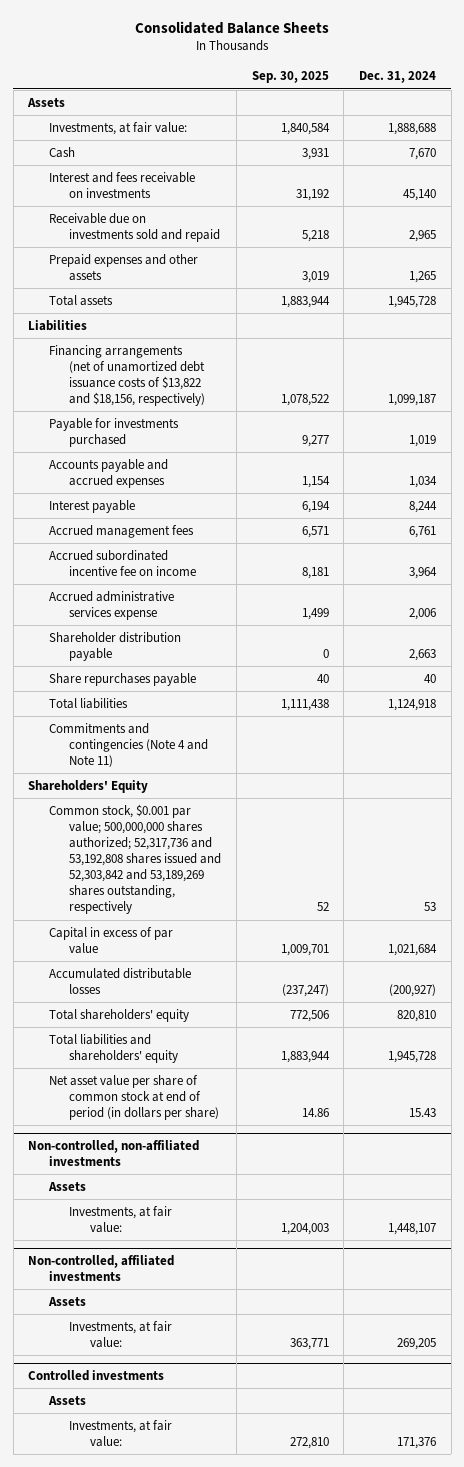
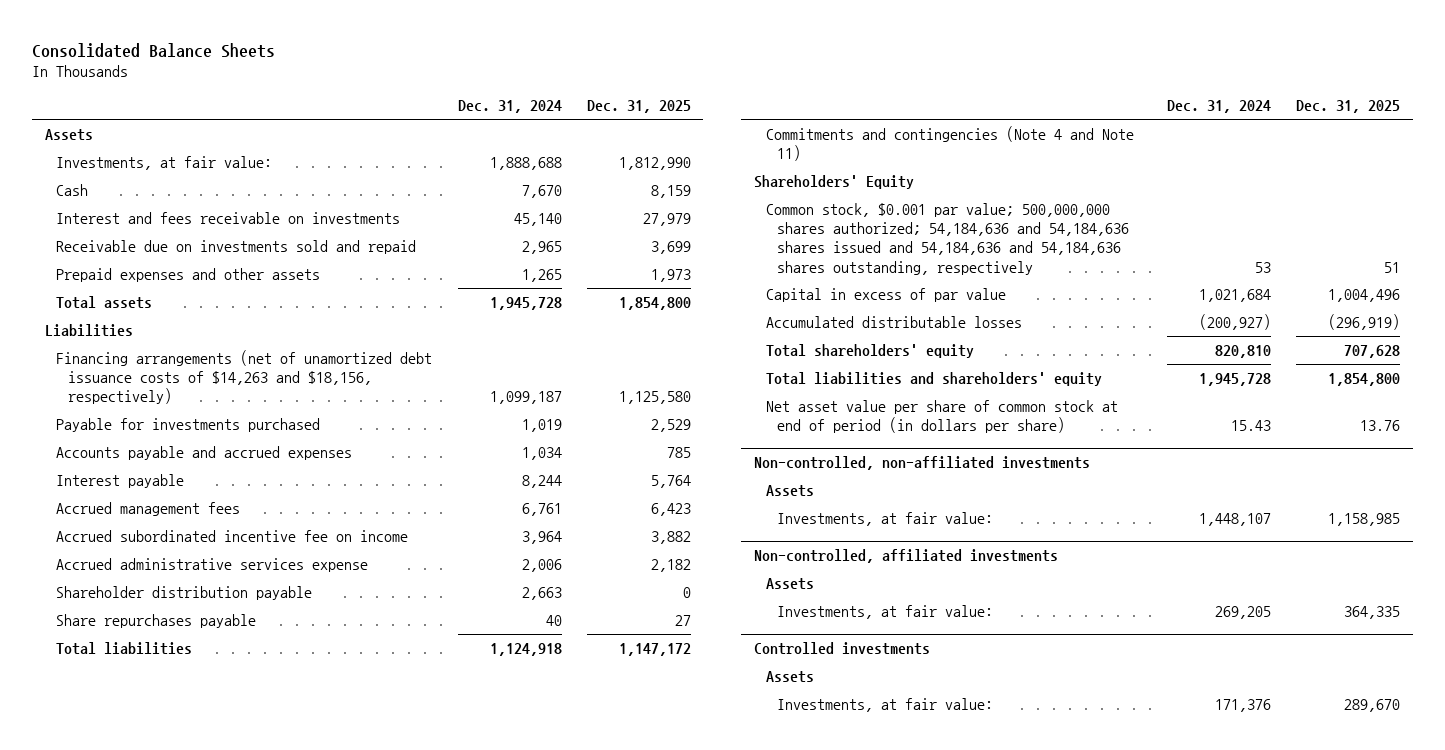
[251,71,329,84] Sep. 30, 2025 -> none
none -> [586,100,691,114] Dec. 31, 2025
[48,344,206,407] Financing arrangements (net of unamortized debt issuance costs of $13,822 and $18,156, respectively) -> [56,349,433,405] Financing arrangements (net of unamortized debt issuance costs of $14,263 and $18,156, respectively)
[48,803,222,915] Common stock, $0.001 par value; 500,000,000 shares authorized; 52,317,736 and 53,192,808 shares issued and 52,303,842 and 53,189,269 shares outstanding, respectively -> [765,202,1130,275] Common stock, $0.001 par value; 500,000,000 shares authorized; 54,184,636 and 54,184,636 shares issued and 54,184,636 and 54,184,636 shares outstanding, respectively

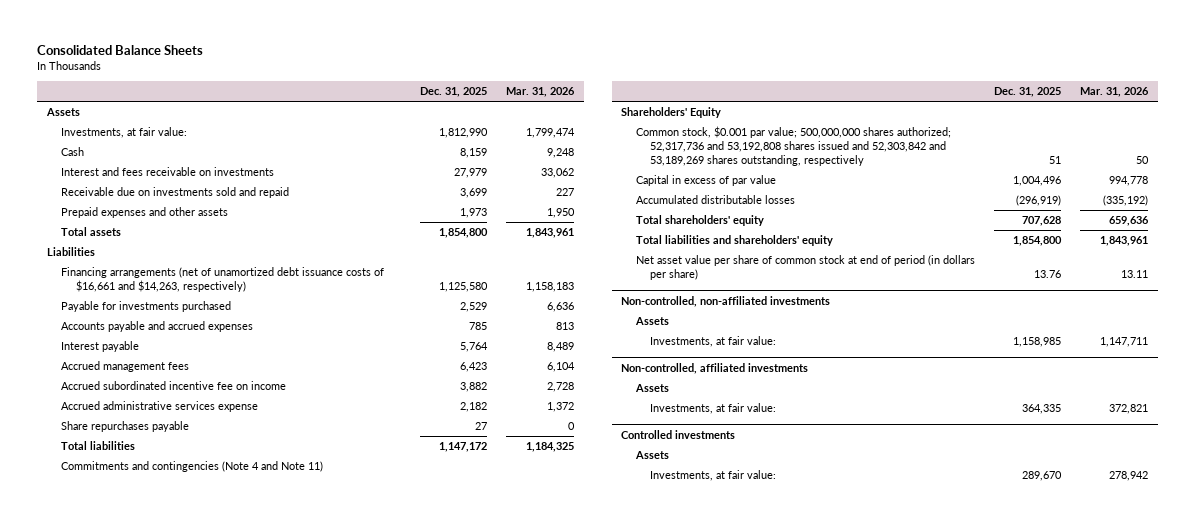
[457,100,562,114] Dec. 31, 2024 -> none
none -> [505,87,575,98] Mar. 31, 2026
[56,349,433,405] Financing arrangements (net of unamortized debt issuance costs of $14,263 and $18,156, respectively) -> [61,267,385,293] Financing arrangements (net of unamortized debt issuance costs of $16,661 and $14,263, respectively)
[56,585,313,600] Shareholder distribution payable -> none
[765,202,1130,275] Common stock, $0.001 par value; 500,000,000 shares authorized; 54,184,636 and 54,184,636 shares issued and 54,184,636 and 54,184,636 shares outstanding, respectively -> [635,126,951,166] Common stock, $0.001 par value; 500,000,000 shares authorized; 52,317,736 and 53,192,808 shares issued and 52,303,842 and 53,189,269 shares outstanding, respectively

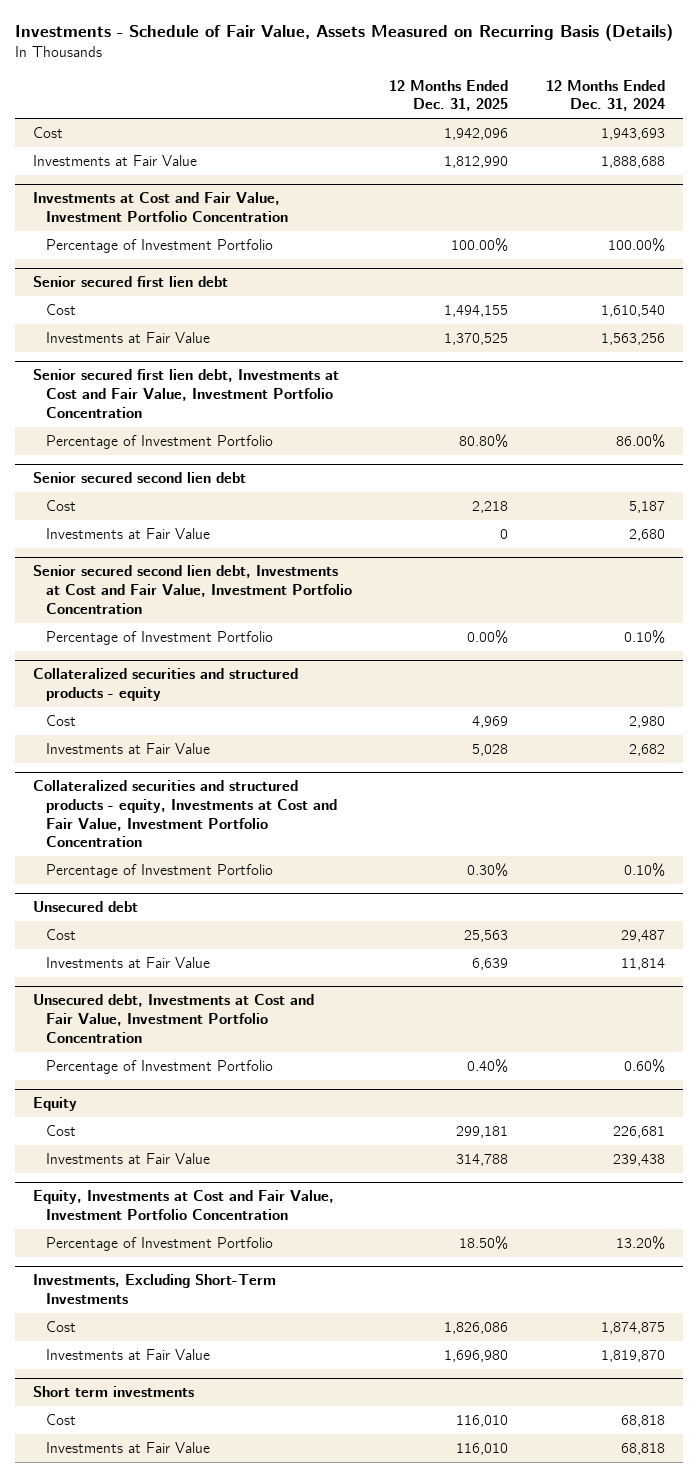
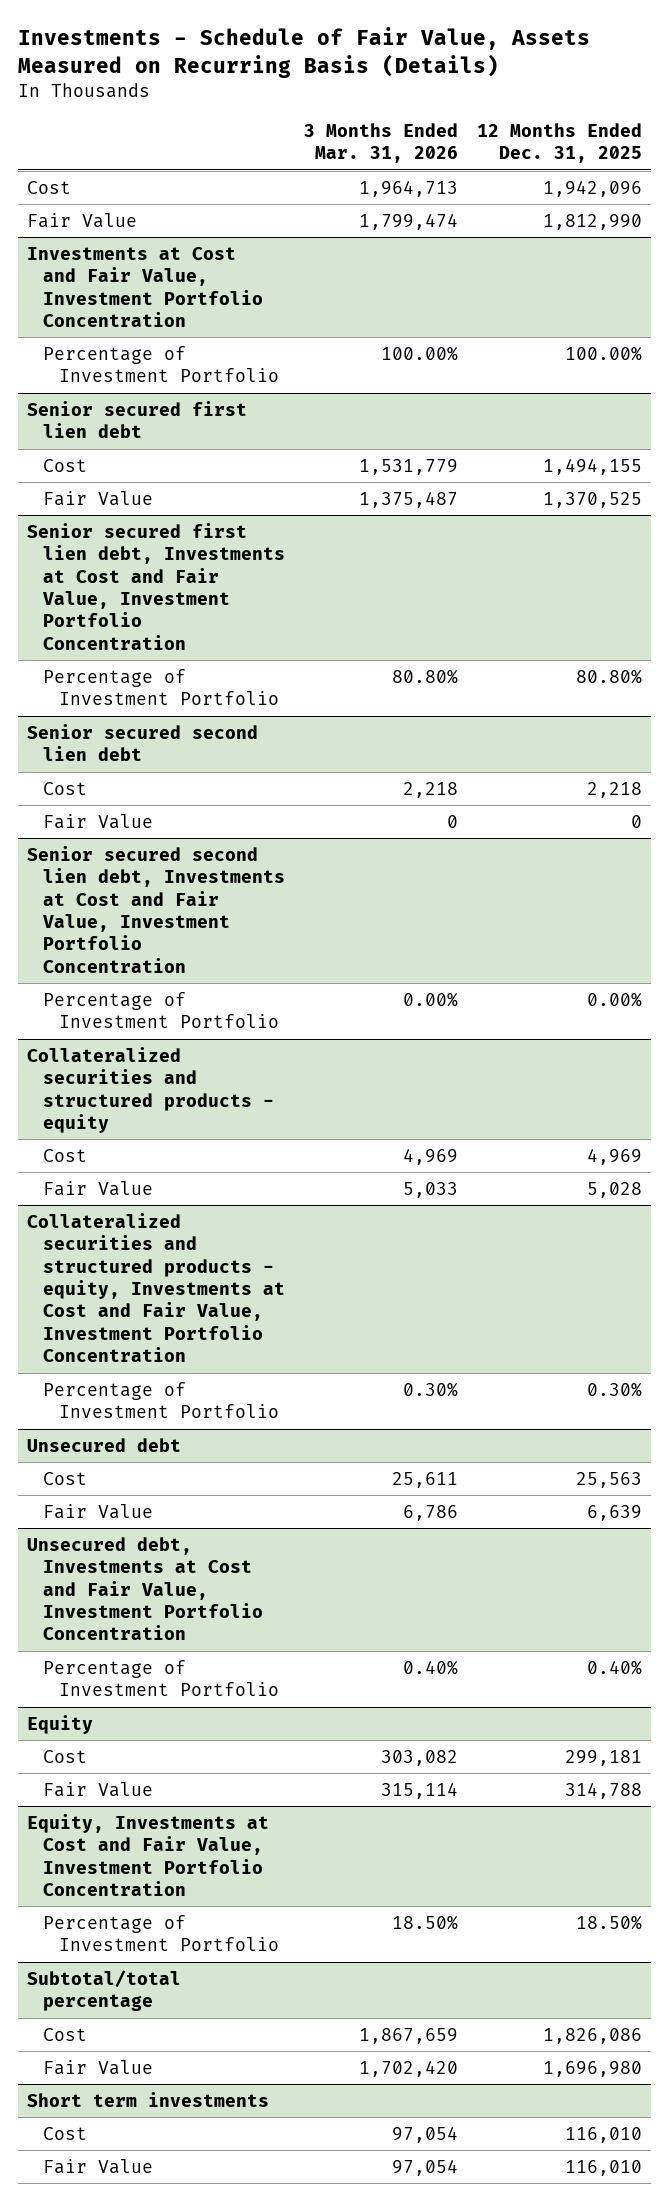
[545,79,665,112] 12 Months Ended Dec. 31, 2024 -> none
none -> [303,122,458,164] 3 Months Ended Mar. 31, 2026
[33,155,198,167] Investments at Fair Value -> [27,212,138,228] Fair Value
[45,332,210,344] Investments at Fair Value -> [43,490,154,506] Fair Value
[45,528,210,540] Investments at Fair Value -> [43,813,154,829] Fair Value
[45,743,210,755] Investments at Fair Value -> [43,1180,154,1196] Fair Value
[45,957,210,969] Investments at Fair Value -> [43,1503,154,1519] Fair Value
[45,1153,210,1165] Investments at Fair Value -> [43,1781,154,1797] Fair Value
[33,1274,277,1305] Investments, Excluding Short-Term Investments -> [27,1969,182,2012] Subtotal/total percentage
[45,1349,210,1361] Investments at Fair Value -> [43,2059,154,2075] Fair Value
[45,1442,210,1454] Investments at Fair Value -> [43,2158,154,2174] Fair Value

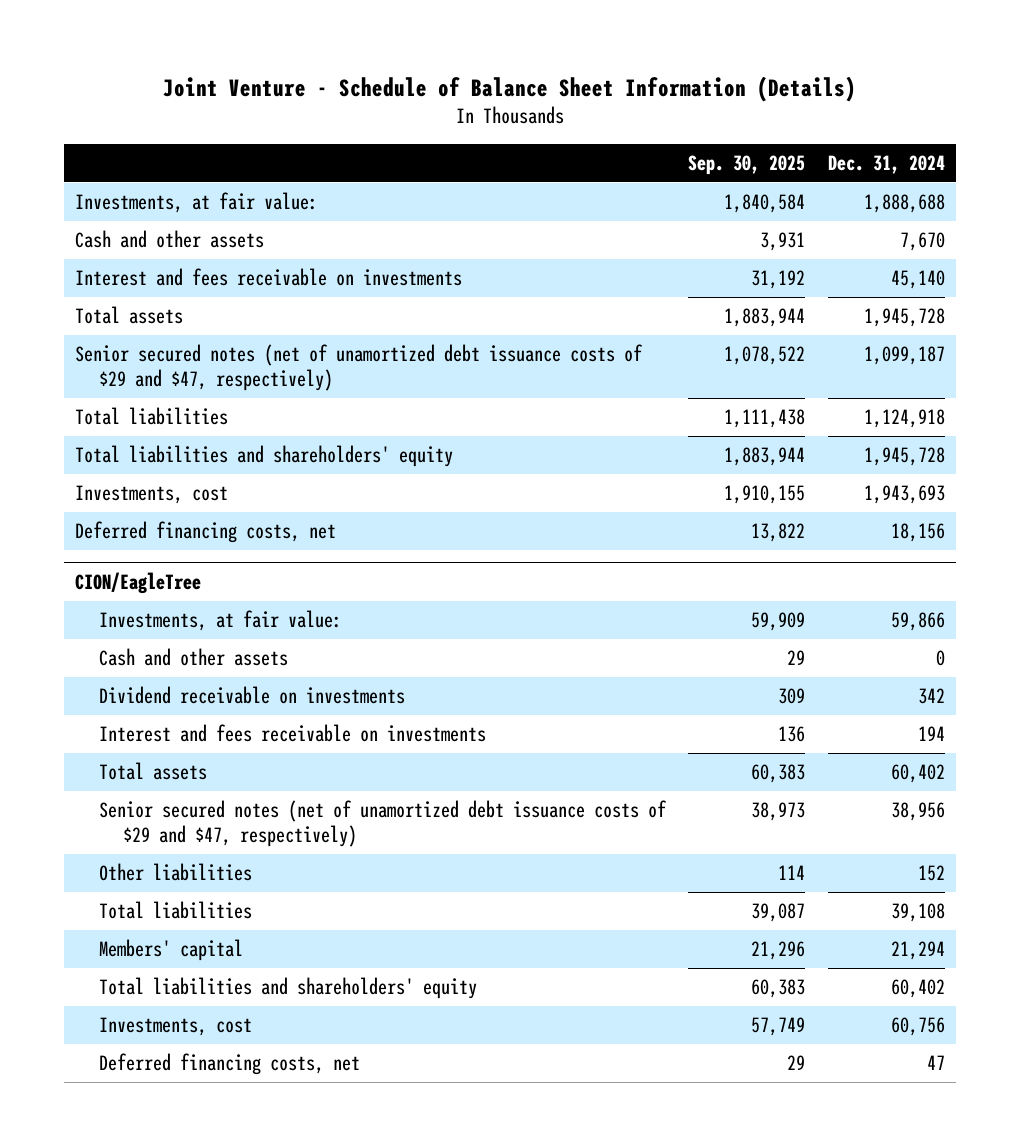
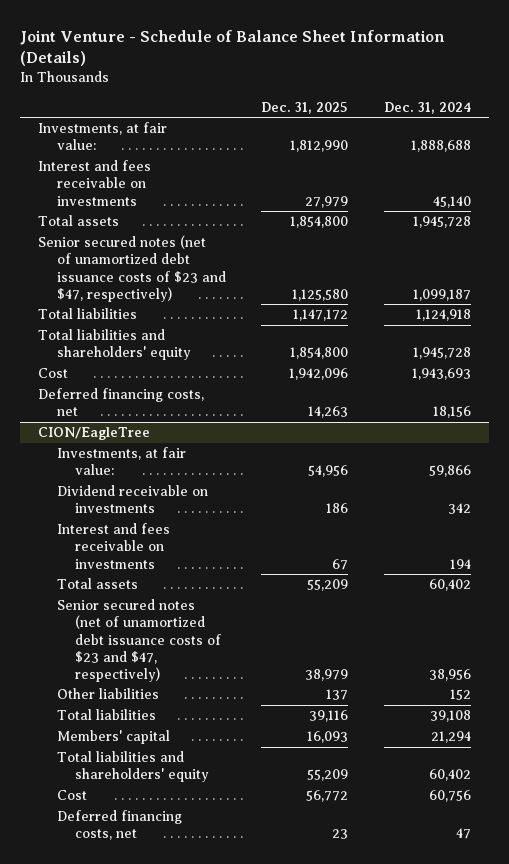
[688,154,806,175] Sep. 30, 2025 -> none
none -> [261,101,349,114] Dec. 31, 2025
[74,230,264,249] Cash and other assets -> none
[74,344,643,392] Senior secured notes (net of unamortized debt issuance costs of $29 and $47, respectively) -> [37,235,226,302] Senior secured notes (net of unamortized debt issuance costs of $23 and $47, respectively)
[74,485,228,505] Investments, cost -> [37,368,68,379] Cost
[98,648,288,667] Cash and other assets -> none
[98,800,667,848] Senior secured notes (net of unamortized debt issuance costs of $29 and $47, respectively) -> [56,599,222,682] Senior secured notes (net of unamortized debt issuance costs of $23 and $47, respectively)
[98,1017,252,1037] Investments, cost -> [56,790,87,801] Cost

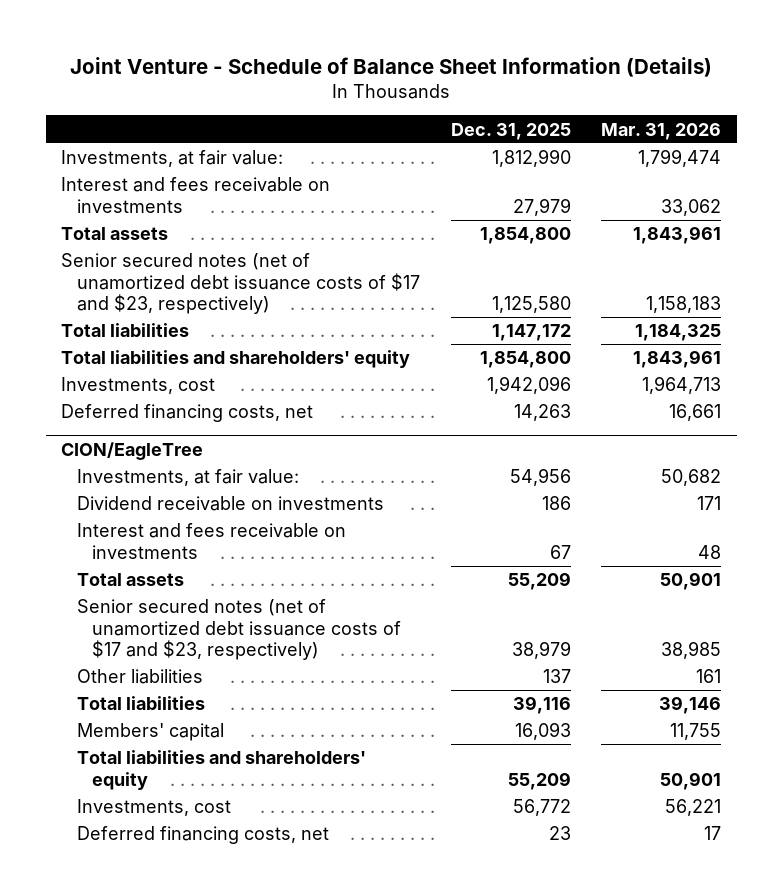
[383,101,471,114] Dec. 31, 2024 -> none
none -> [601,122,722,140] Mar. 31, 2026
[37,235,226,302] Senior secured notes (net of unamortized debt issuance costs of $23 and $47, respectively) -> [61,253,420,314] Senior secured notes (net of unamortized debt issuance costs of $17 and $23, respectively)
[37,368,68,379] Cost -> [61,377,216,395] Investments, cost
[56,599,222,682] Senior secured notes (net of unamortized debt issuance costs of $23 and $47, respectively) -> [76,599,402,660] Senior secured notes (net of unamortized debt issuance costs of $17 and $23, respectively)
[56,790,87,801] Cost -> [76,799,231,817] Investments, cost

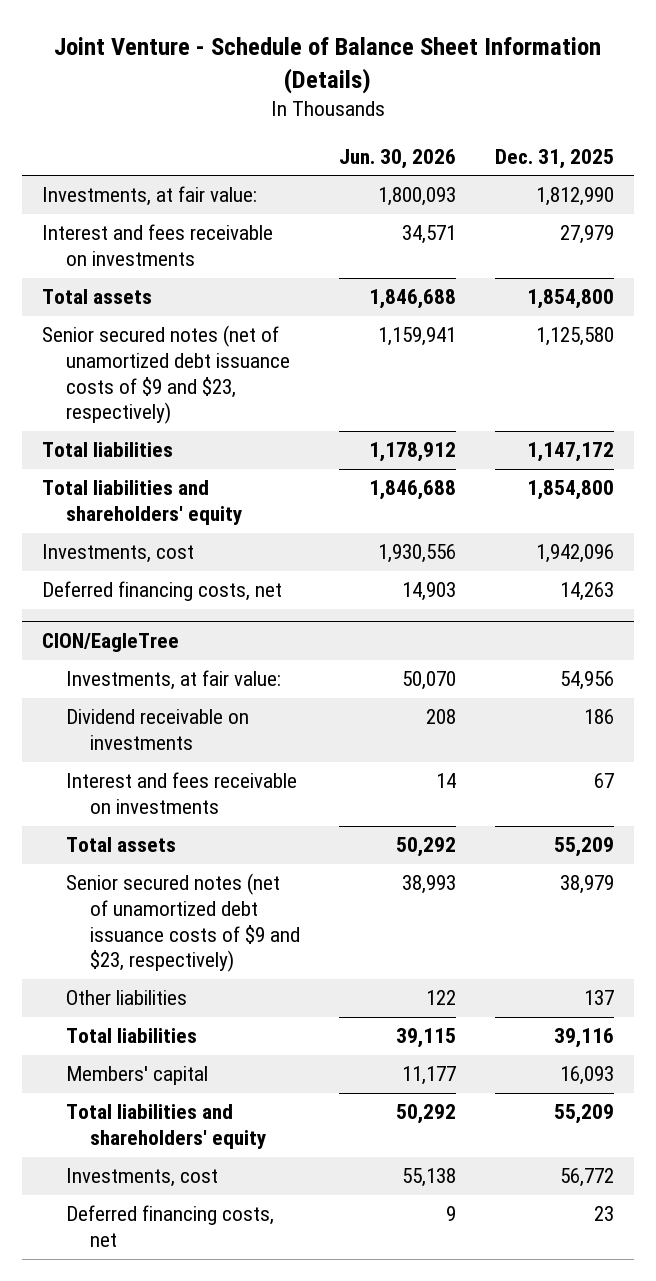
[601,122,722,140] Mar. 31, 2026 -> none
none -> [338,148,456,169] Jun. 30, 2026
[61,253,420,314] Senior secured notes (net of unamortized debt issuance costs of $17 and $23, respectively) -> [42,325,290,425] Senior secured notes (net of unamortized debt issuance costs of $9 and $23, respectively)
[76,599,402,660] Senior secured notes (net of unamortized debt issuance costs of $17 and $23, respectively) -> [65,873,300,973] Senior secured notes (net of unamortized debt issuance costs of $9 and $23, respectively)

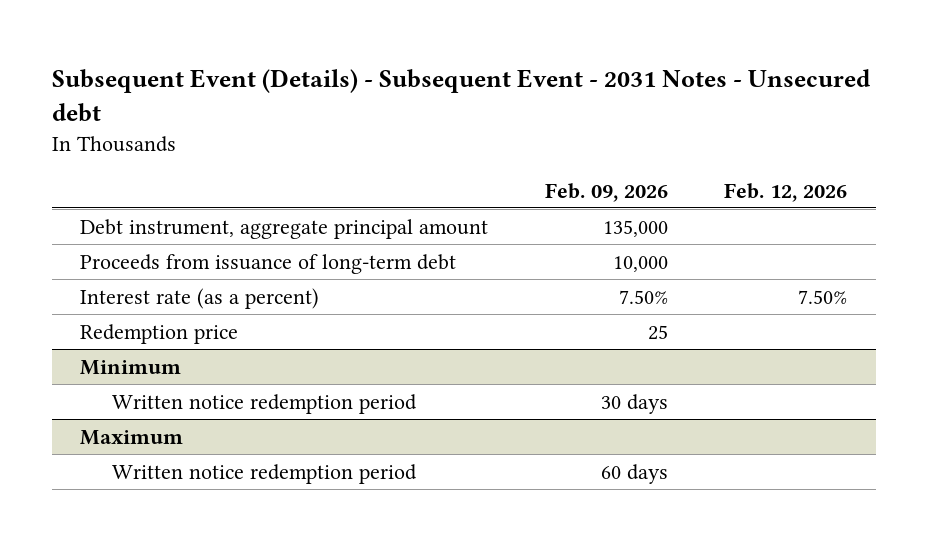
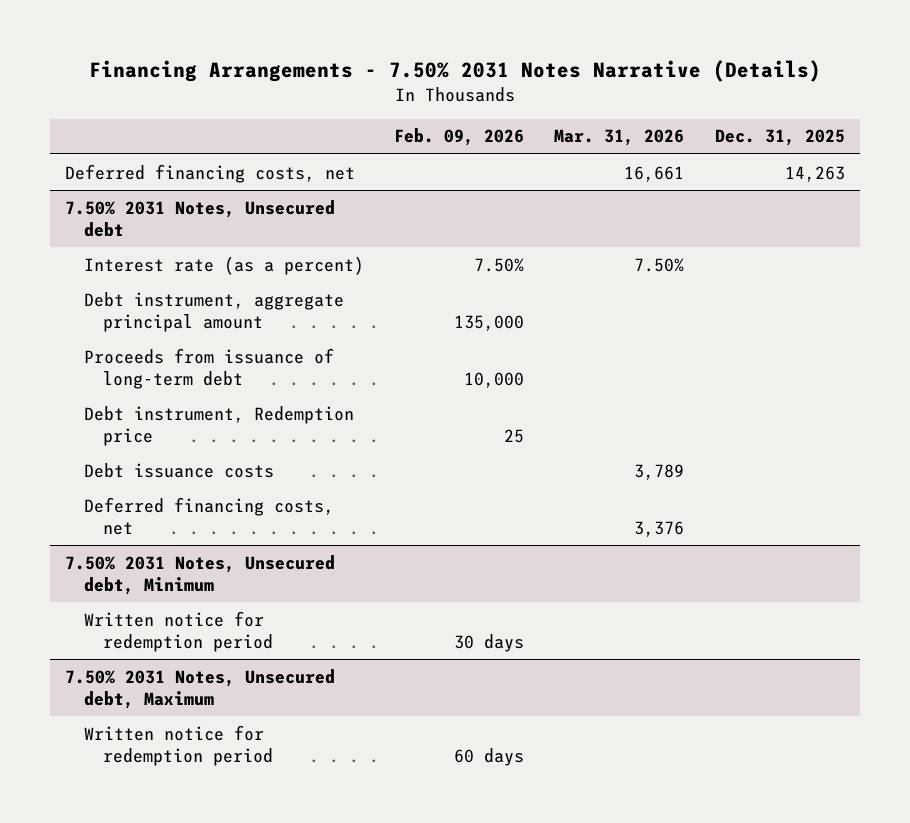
[52,68,872,122] Subsequent Event (Details) - Subsequent Event - 2031 Notes - Unsecured debt -> [88,60,821,83] Financing Arrangements - 7.50% 2031 Notes Narrative (Details)
[724,182,848,202] Feb. 12, 2026 -> none
none -> [554,129,685,147] Mar. 31, 2026
none -> [714,129,845,147] Dec. 31, 2025
none -> [64,163,355,183] Deferred financing costs, net
none -> [64,199,335,237] 7.50% 2031 Notes, Unsecured debt
none -> [83,255,364,275] Interest rate (as a percent)
[80,287,320,309] Interest rate (as a percent) -> none
[80,359,182,375] Minimum -> none
[80,429,184,445] Maximum -> none
[80,323,239,344] Redemption price -> [83,405,354,446] Debt instrument, Redemption price
none -> [83,462,274,478] Debt issuance costs
none -> [83,496,334,535] Deferred financing costs, net
none -> [64,554,335,595] 7.50% 2031 Notes, Unsecured debt, Minimum
[112,393,418,414] Written notice redemption period -> [83,610,274,652] Written notice for redemption period
none -> [64,668,335,709] 7.50% 2031 Notes, Unsecured debt, Maximum
[112,463,418,484] Written notice redemption period -> [83,724,274,766] Written notice for redemption period

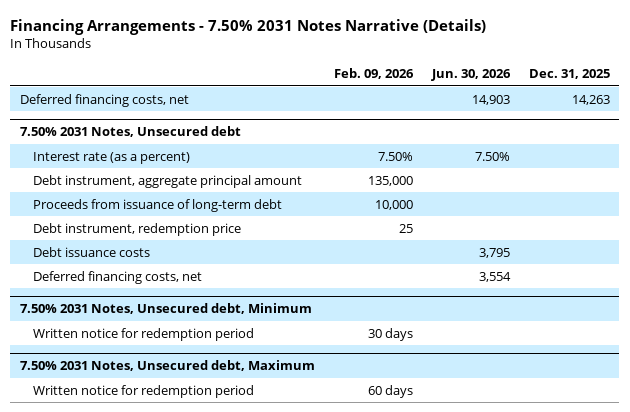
[554,129,685,147] Mar. 31, 2026 -> none
none -> [430,69,511,82] Jun. 30, 2026
[83,405,354,446] Debt instrument, Redemption price -> [33,222,242,236] Debt instrument, redemption price

